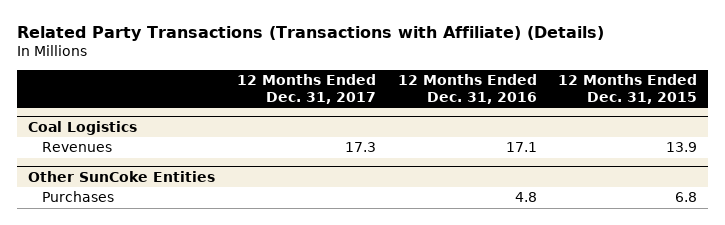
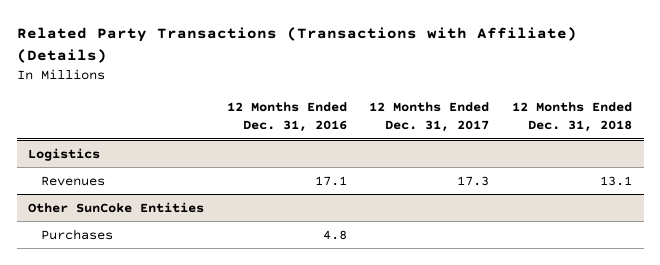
[558,73,698,104] 12 Months Ended Dec. 31, 2015 -> none
none -> [512,102,633,133] 12 Months Ended Dec. 31, 2018
[28,120,138,135] Coal Logistics -> [27,147,100,161] Logistics

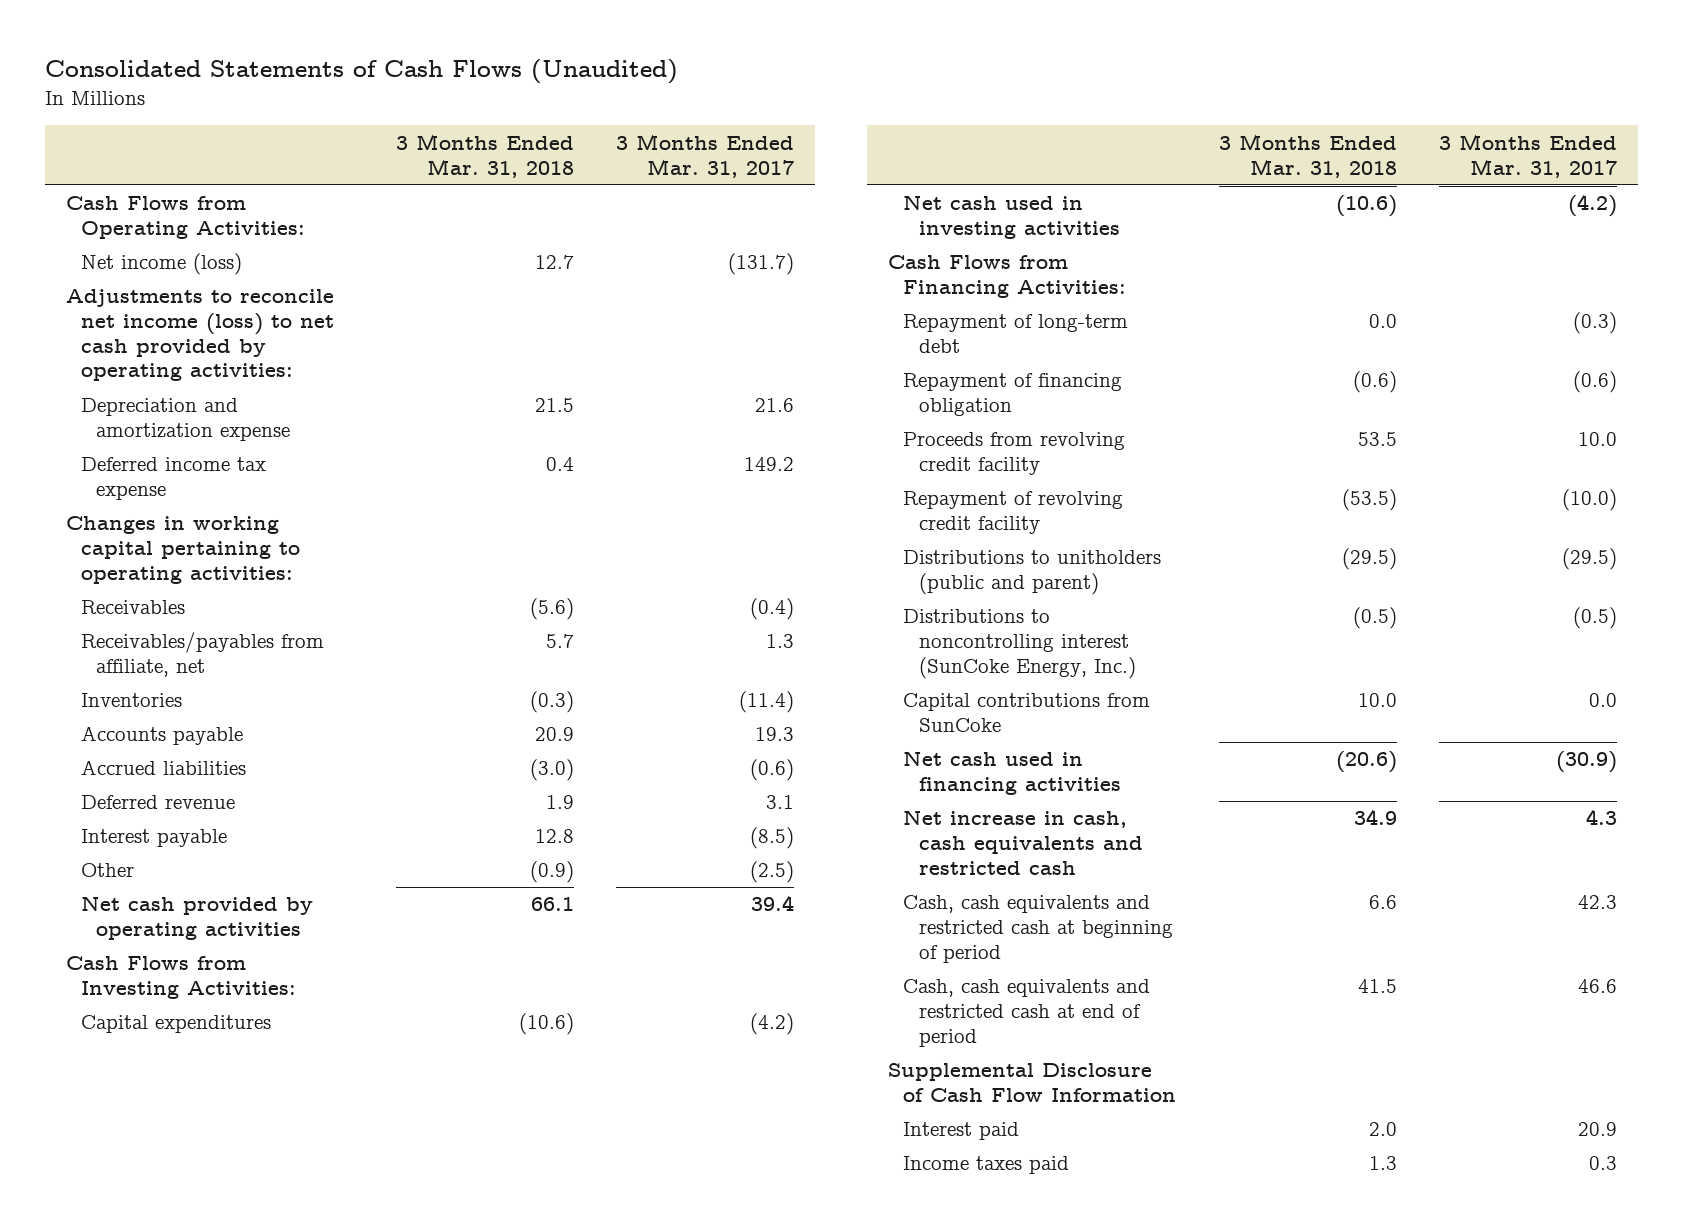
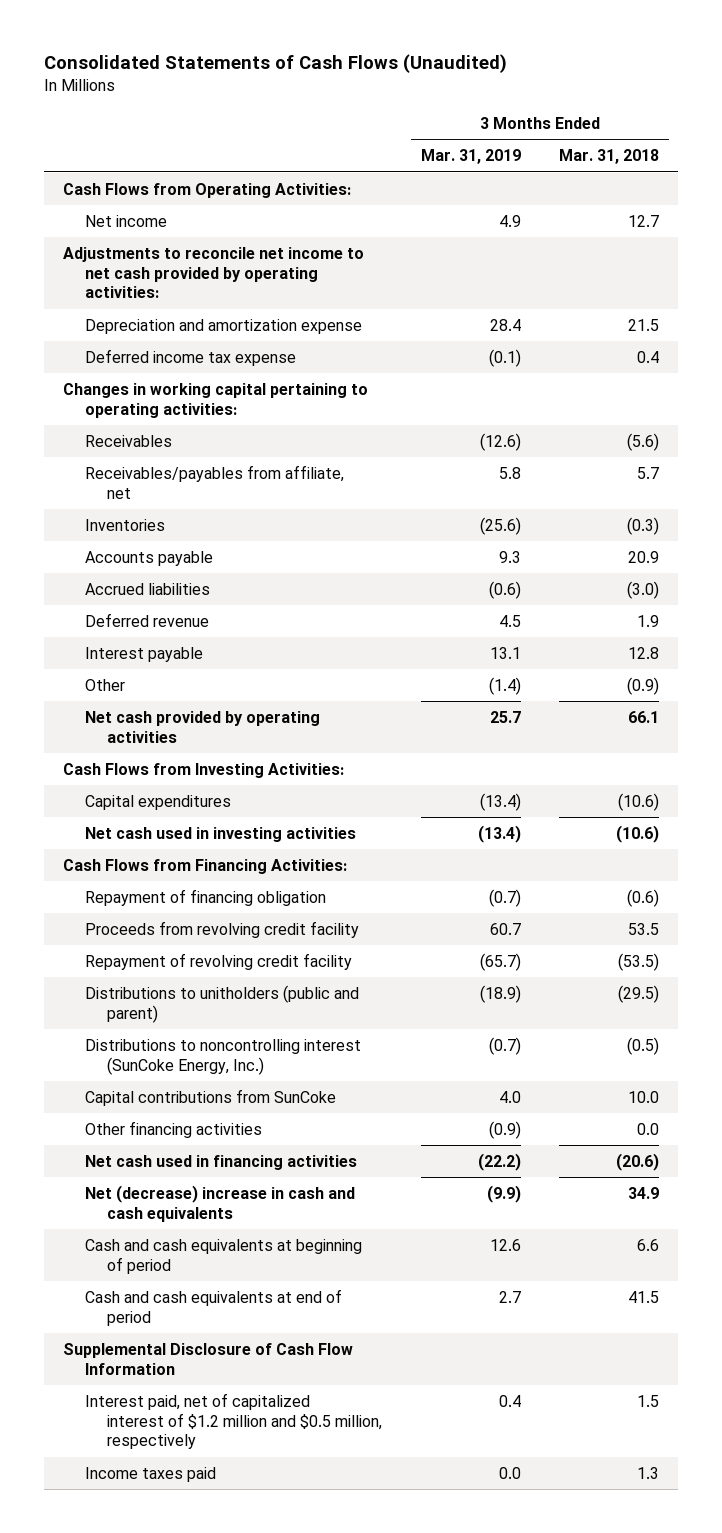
[616,133,795,178] 3 Months Ended Mar. 31, 2017 -> none
none -> [420,149,521,165] Mar. 31, 2019
[81,253,243,276] Net income (loss) -> [85,214,168,227] Net income
[65,289,335,382] Adjustments to reconcile net income (loss) to net cash provided by operating activities: -> [63,246,365,299] Adjustments to reconcile net income to net cash provided by operating activities:
[903,314,1129,354] Repayment of long-term debt -> none
none -> [85,1120,263,1138] Other financing activities
[903,810,1143,875] Net increase in cash, cash equivalents and restricted cash -> [85,1184,356,1222] Net (decrease) increase in cash and cash equivalents
[903,895,1173,963] Cash, cash equivalents and restricted cash at beginning of period -> [85,1238,363,1274] Cash and cash equivalents at beginning of period
[903,979,1151,1047] Cash, cash equivalents and restricted cash at end of period -> [85,1288,343,1326] Cash and cash equivalents at end of period
[903,1122,1020,1141] Interest paid -> none
none -> [85,1392,383,1450] Interest paid, net of capitalized interest of $1.2 million and $0.5 million, respectively

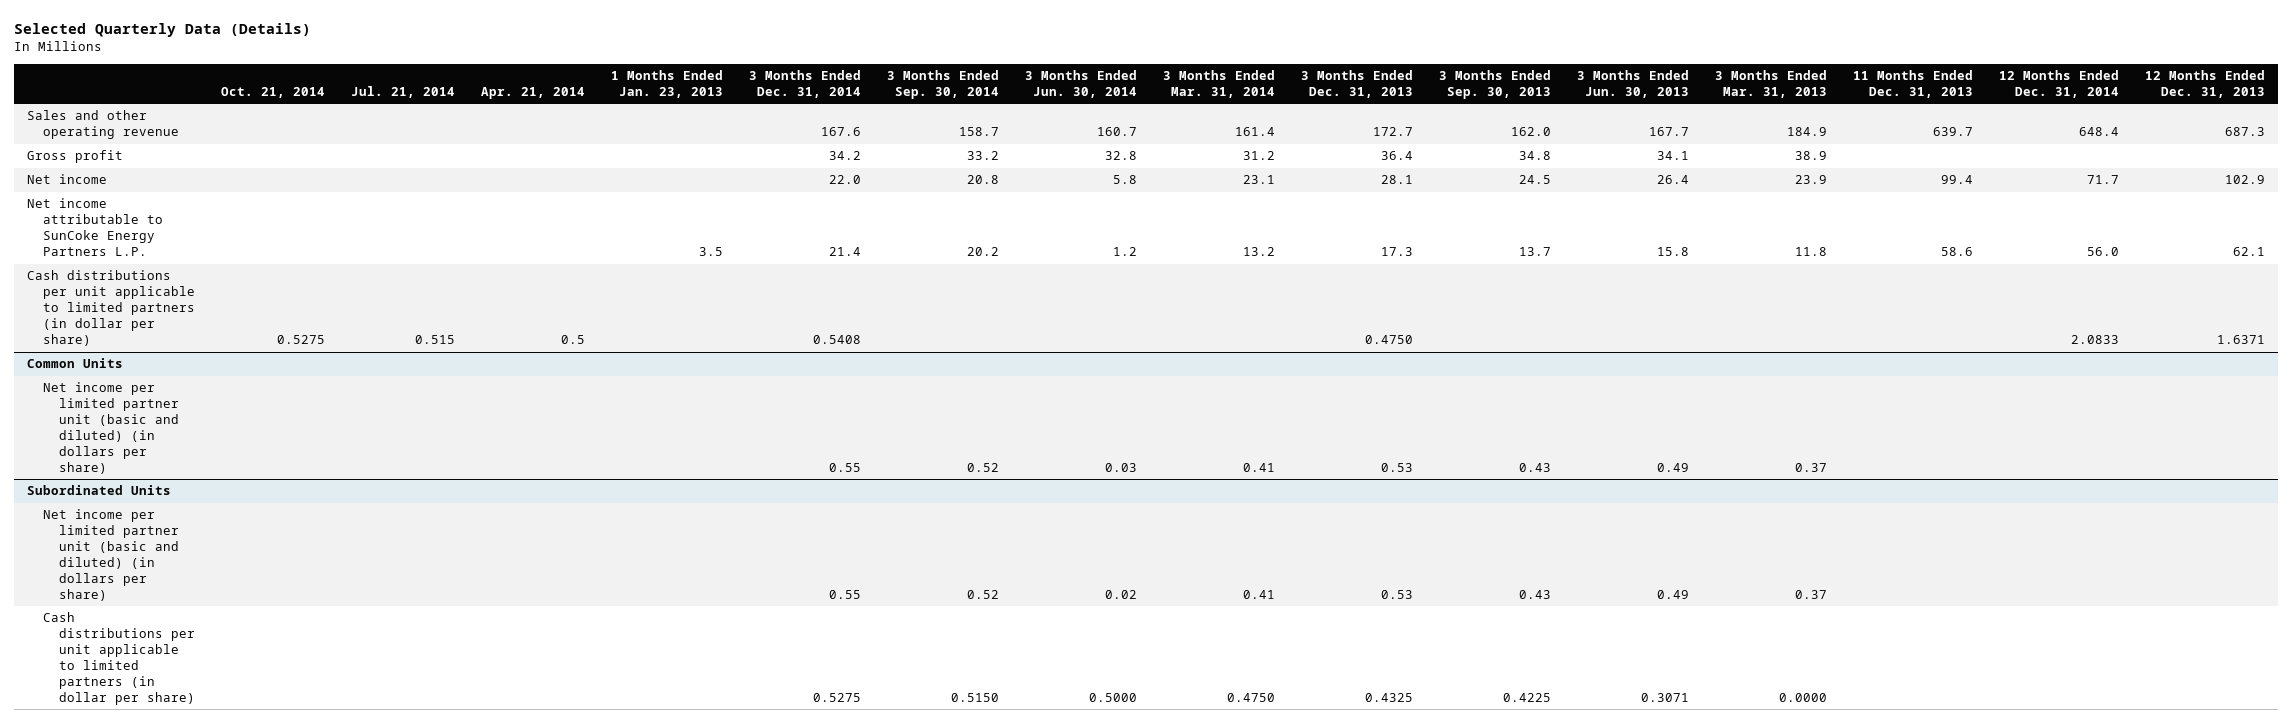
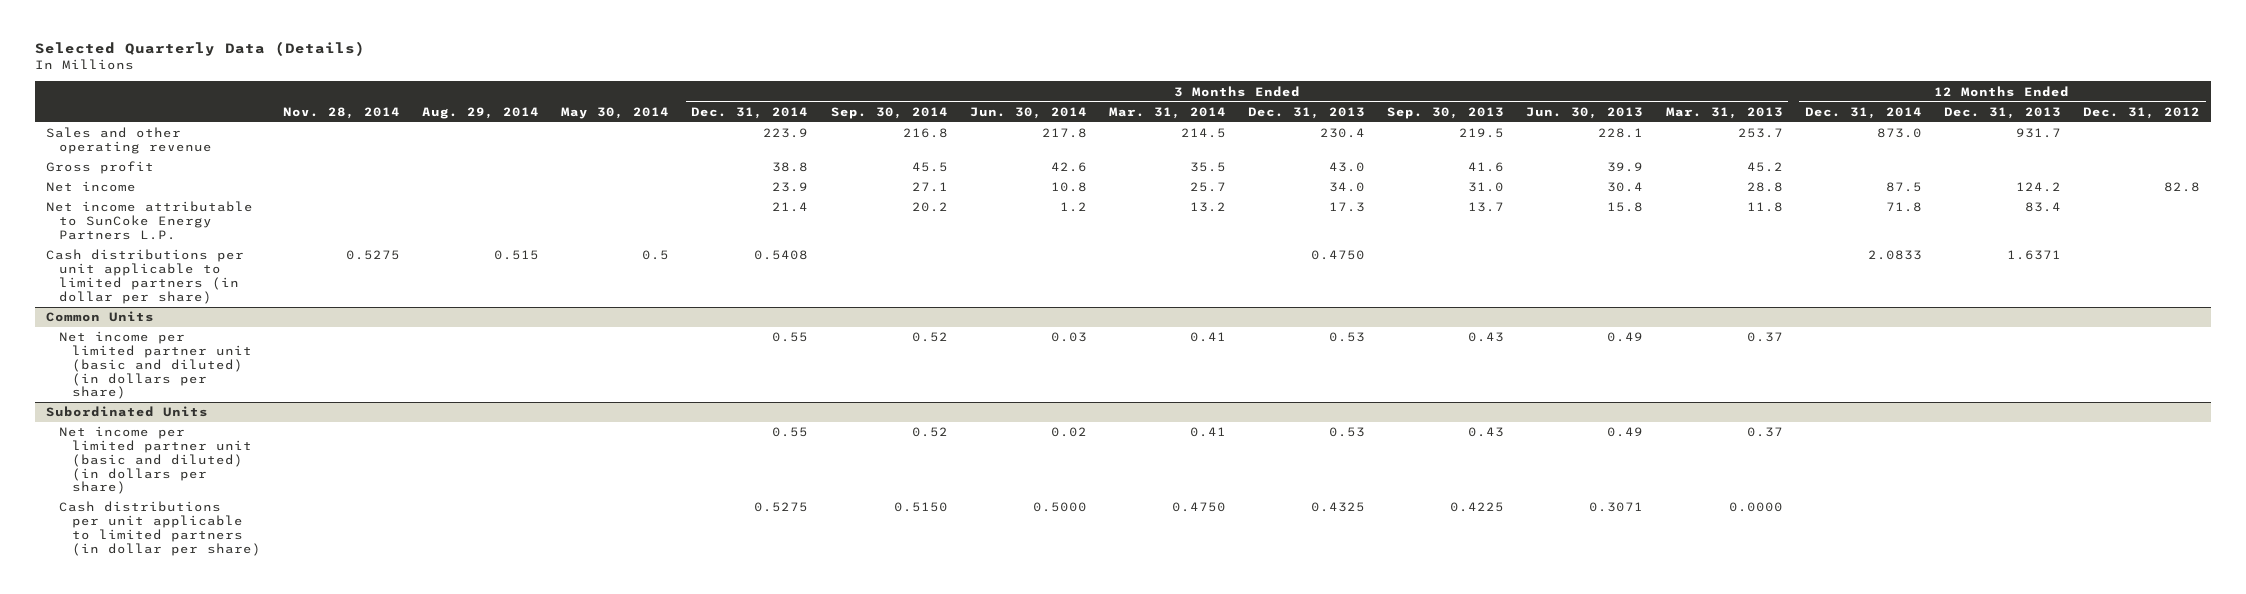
[220,86,325,98] Oct. 21, 2014 -> none
[350,85,455,98] Jul. 21, 2014 -> none
[480,86,585,99] Apr. 21, 2014 -> none
[610,70,723,98] 1 Months Ended Jan. 23, 2013 -> none
[1853,70,1974,98] 11 Months Ended Dec. 31, 2013 -> none
none -> [283,106,401,119] Nov. 28, 2014
none -> [422,106,540,119] Aug. 29, 2014
none -> [561,106,670,119] May 30, 2014
none -> [2082,106,2200,119] Dec. 31, 2012
[820,127,861,137] 167.6 -> [763,128,809,139] 223.9
[958,127,999,137] 158.7 -> [902,128,948,139] 216.8
[1096,127,1137,137] 160.7 -> [1041,128,1087,139] 217.8
[1234,127,1275,137] 161.4 -> [1180,128,1226,139] 214.5
[1373,127,1414,137] 172.7 -> [1320,128,1366,139] 230.4
[1511,127,1552,137] 162.0 -> [1459,128,1505,139] 219.5
[1649,127,1690,137] 167.7 -> [1598,128,1644,139] 228.1
[1787,127,1828,137] 184.9 -> [1737,128,1783,139] 253.7
[2079,127,2120,137] 648.4 -> [1876,128,1922,139] 873.0
[2225,127,2266,137] 687.3 -> [2015,128,2061,139] 931.7
[828,151,861,161] 34.2 -> [772,162,809,173] 38.8
[966,151,999,161] 33.2 -> [911,162,948,173] 45.5
[1104,151,1137,161] 32.8 -> [1050,162,1087,173] 42.6
[1242,151,1275,161] 31.2 -> [1189,162,1226,173] 35.5
[1381,151,1414,161] 36.4 -> [1329,162,1366,173] 43.0
[1519,151,1552,161] 34.8 -> [1468,162,1505,173] 41.6
[1657,151,1690,161] 34.1 -> [1607,162,1644,173] 39.9
[1795,151,1828,161] 38.9 -> [1746,162,1783,173] 45.2
[828,175,861,185] 22.0 -> [772,182,809,193] 23.9
[966,175,999,185] 20.8 -> [911,182,948,193] 27.1
[1112,175,1137,185] 5.8 -> [1050,182,1087,193] 10.8
[1242,175,1275,185] 23.1 -> [1189,182,1226,193] 25.7
[1381,175,1414,185] 28.1 -> [1329,182,1366,193] 34.0
[1519,175,1552,185] 24.5 -> [1468,182,1505,193] 31.0
[1657,175,1690,185] 26.4 -> [1607,182,1644,193] 30.4
[1795,175,1828,185] 23.9 -> [1746,182,1783,193] 28.8
[2087,175,2120,185] 71.7 -> [1885,182,1922,193] 87.5
[2225,175,2266,185] 102.9 -> [2015,182,2061,193] 124.2
[2087,247,2120,257] 56.0 -> [1885,202,1922,213] 71.8
[2233,247,2266,257] 62.1 -> [2024,202,2061,213] 83.4

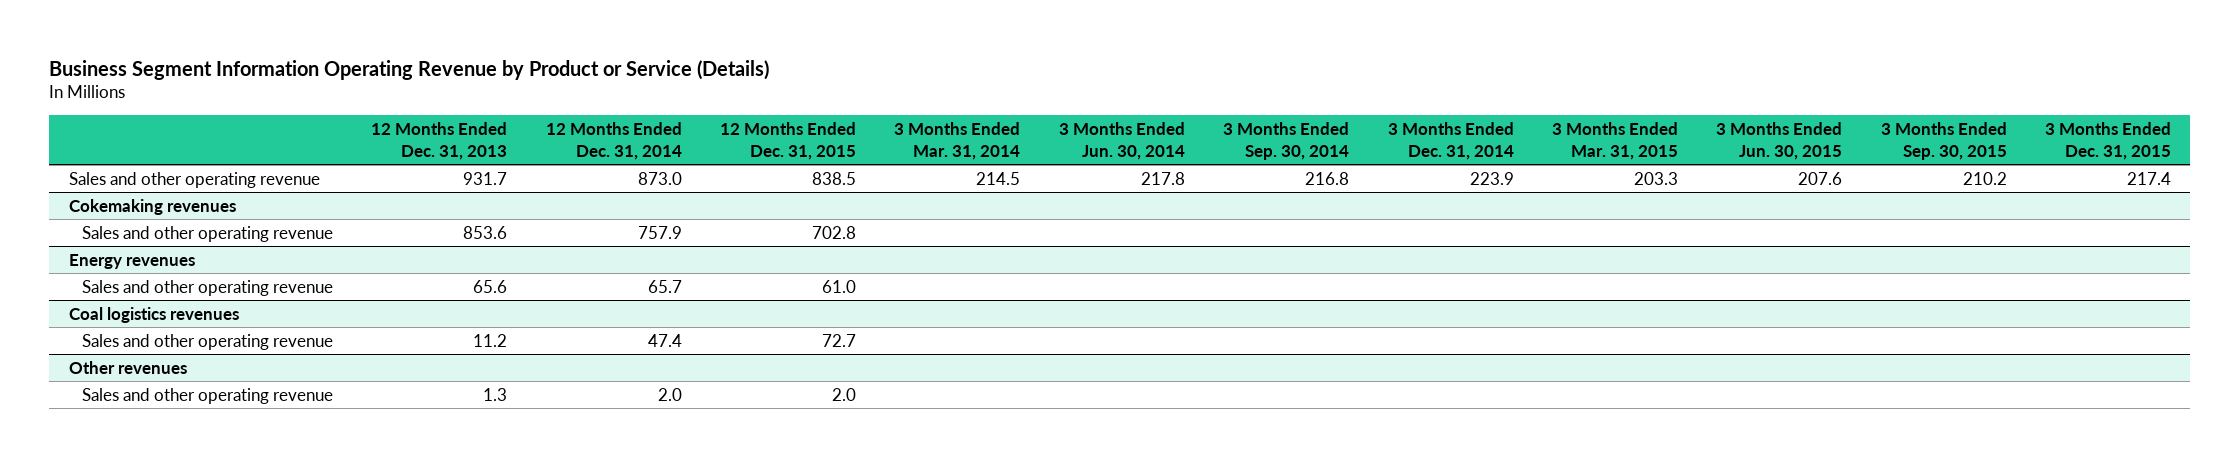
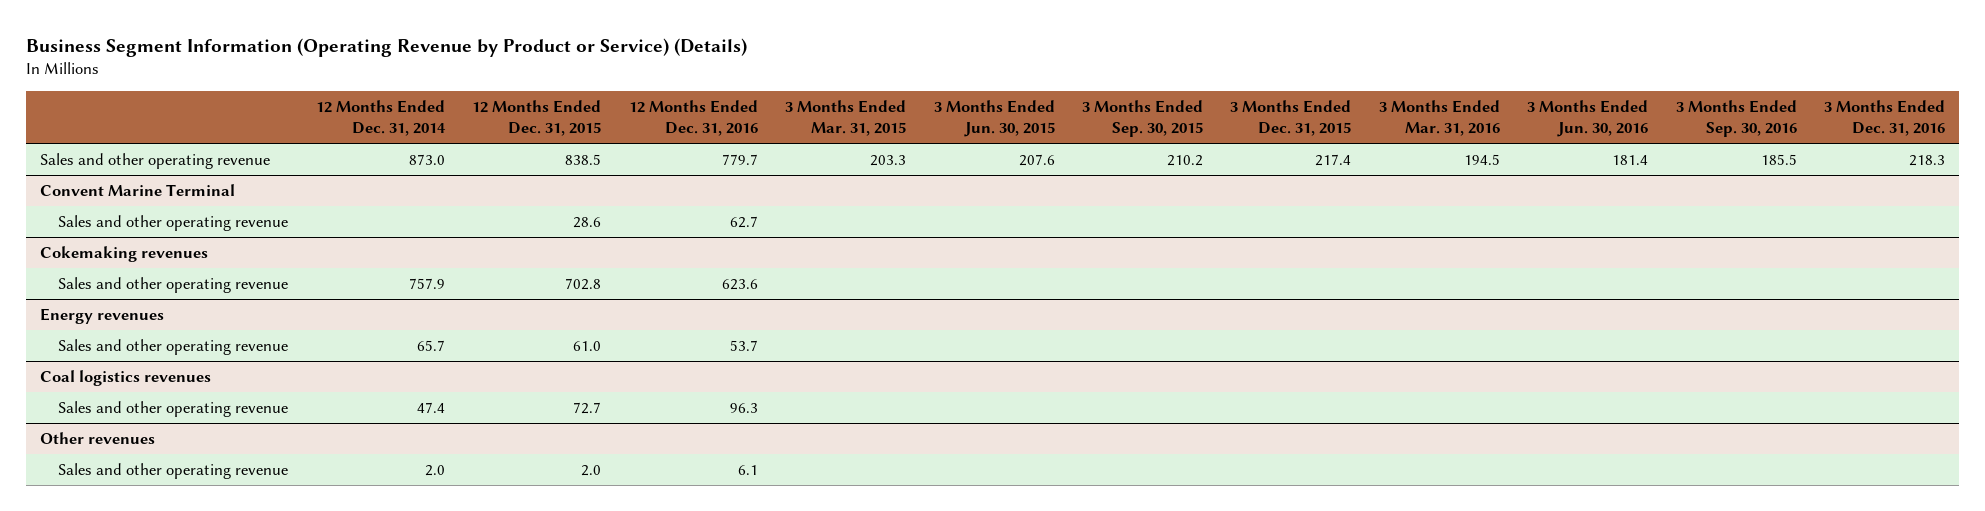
[49,59,770,80] Business Segment Information Operating Revenue by Product or Service (Details) -> [25,37,747,57] Business Segment Information (Operating Revenue by Product or Service) (Details)
[371,121,508,160] 12 Months Ended Dec. 31, 2013 -> none
[894,121,1021,160] 3 Months Ended Mar. 31, 2014 -> none
[1058,121,1185,160] 3 Months Ended Jun. 30, 2014 -> none
[1223,121,1350,160] 3 Months Ended Sep. 30, 2014 -> none
[1387,121,1514,160] 3 Months Ended Dec. 31, 2014 -> none
none -> [628,100,758,137] 12 Months Ended Dec. 31, 2016
none -> [1378,100,1500,137] 3 Months Ended Mar. 31, 2016
none -> [1527,100,1649,138] 3 Months Ended Jun. 30, 2016
none -> [1675,100,1797,138] 3 Months Ended Sep. 30, 2016
none -> [1824,100,1946,137] 3 Months Ended Dec. 31, 2016
none -> [39,183,235,196] Convent Marine Terminal
none -> [58,214,289,231] Sales and other operating revenue

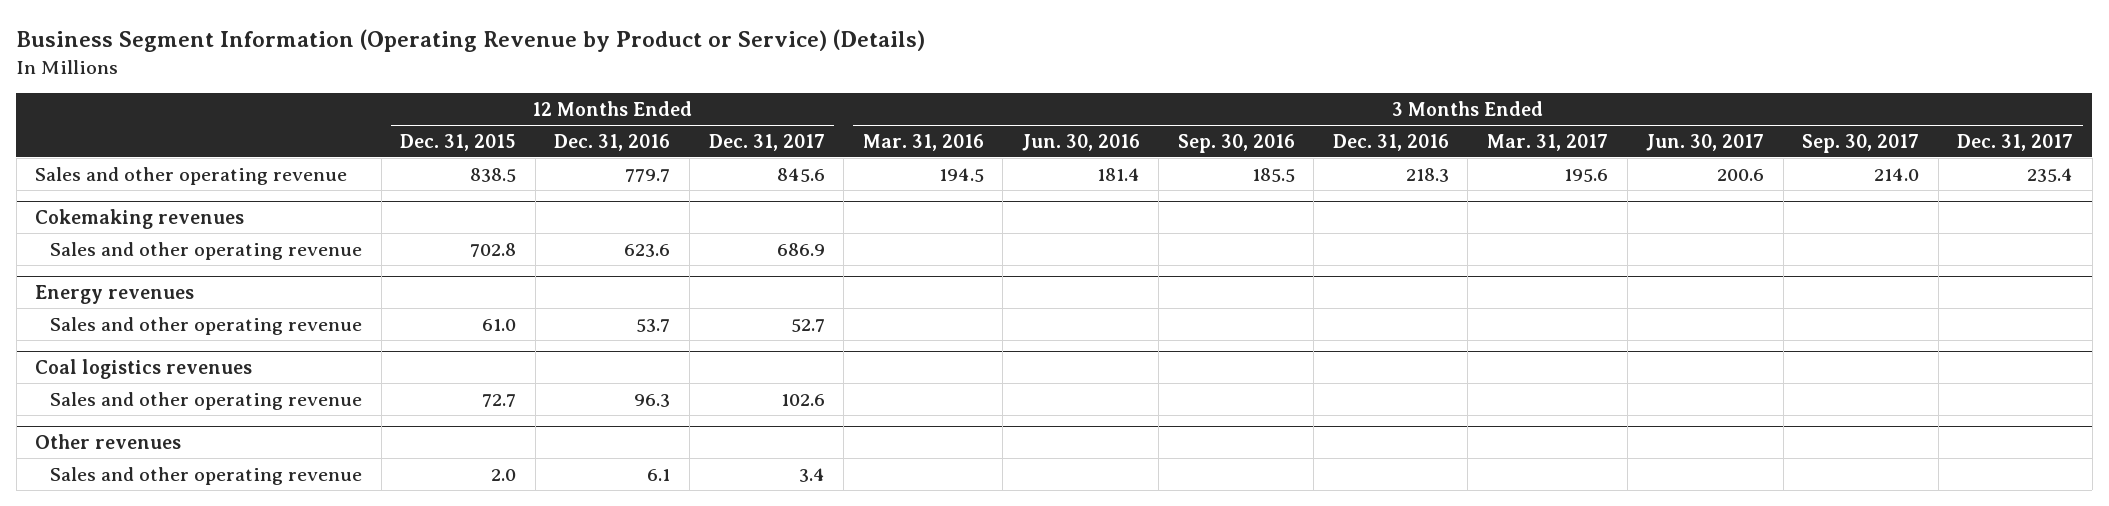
[315,100,446,137] 12 Months Ended Dec. 31, 2014 -> none
[785,100,907,137] 3 Months Ended Mar. 31, 2015 -> none
[933,100,1055,138] 3 Months Ended Jun. 30, 2015 -> none
[1082,100,1204,138] 3 Months Ended Sep. 30, 2015 -> none
[1230,100,1352,137] 3 Months Ended Dec. 31, 2015 -> none
none -> [708,133,825,151] Dec. 31, 2017
none -> [1487,133,1609,151] Mar. 31, 2017
none -> [1646,133,1765,151] Jun. 30, 2017
none -> [1802,133,1920,153] Sep. 30, 2017
none -> [1957,133,2074,151] Dec. 31, 2017
[39,183,235,196] Convent Marine Terminal -> none
[58,214,289,231] Sales and other operating revenue -> none

